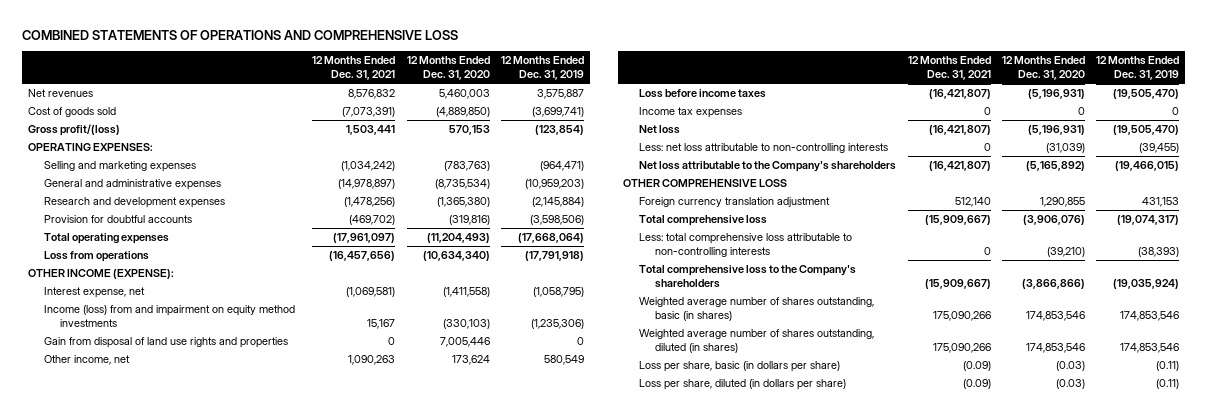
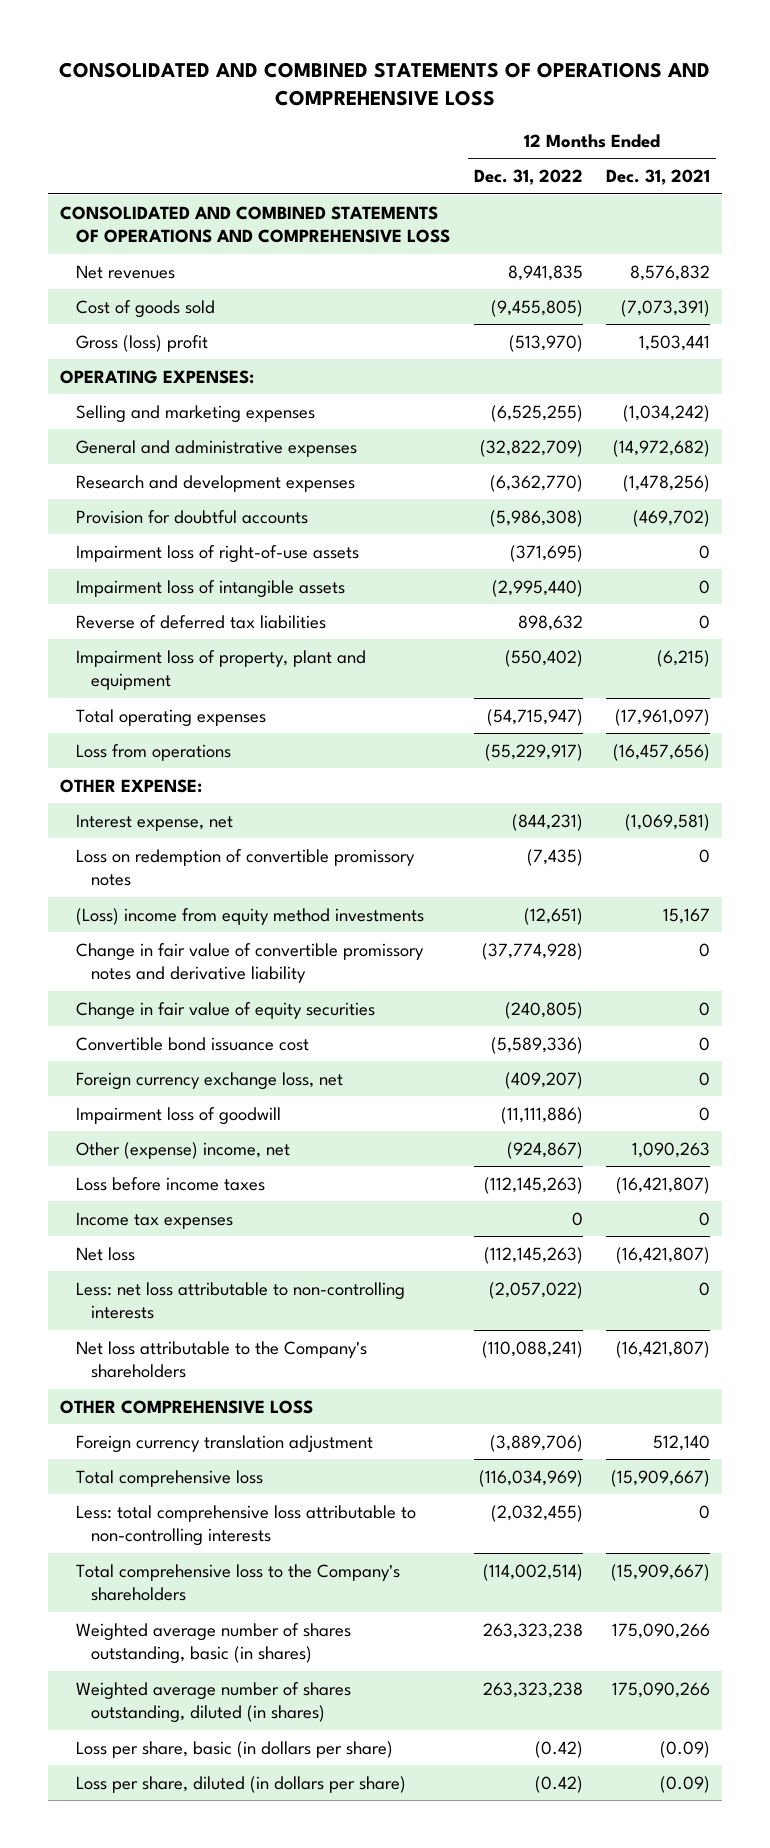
[22,29,459,40] COMBINED STATEMENTS OF OPERATIONS AND COMPREHENSIVE LOSS -> [59,61,711,106] CONSOLIDATED AND COMBINED STATEMENTS OF OPERATIONS AND COMPREHENSIVE LOSS
[406,56,490,81] 12 Months Ended Dec. 31, 2020 -> none
[500,56,584,81] 12 Months Ended Dec. 31, 2019 -> none
none -> [473,169,583,186] Dec. 31, 2022
none -> [59,205,450,244] CONSOLIDATED AND COMBINED STATEMENTS OF OPERATIONS AND COMPREHENSIVE LOSS
[28,124,121,137] Gross profit/(loss) -> [75,334,208,352] Gross (loss) profit
[338,179,396,190] (14,978,897) -> [613,439,711,457] (14,972,682)
none -> [75,544,359,563] Impairment loss of right-of-use assets
none -> [75,579,345,598] Impairment loss of intangible assets
none -> [75,614,326,629] Reverse of deferred tax liabilities
none -> [75,649,366,691] Impairment loss of property, plant and equipment
[28,269,175,280] OTHER INCOME (EXPENSE): -> [59,778,202,793] OTHER EXPENSE:
[43,337,288,349] Gain from disposal of land use rights and properties -> none
none -> [75,848,415,887] Loss on redemption of convertible promissory notes
[43,305,295,328] Income (loss) from and impairment on equity method investments -> [75,907,424,925] (Loss) income from equity method investments
none -> [75,942,424,984] Change in fair value of convertible promissory notes and derivative liability
none -> [75,1001,375,1020] Change in fair value of equity securities
none -> [75,1036,309,1051] Convertible bond issuance cost
none -> [75,1071,343,1090] Foreign currency exchange loss, net
none -> [75,1106,281,1125] Impairment loss of goodwill
[43,355,130,366] Other income, net -> [75,1141,290,1159] Other (expense) income, net

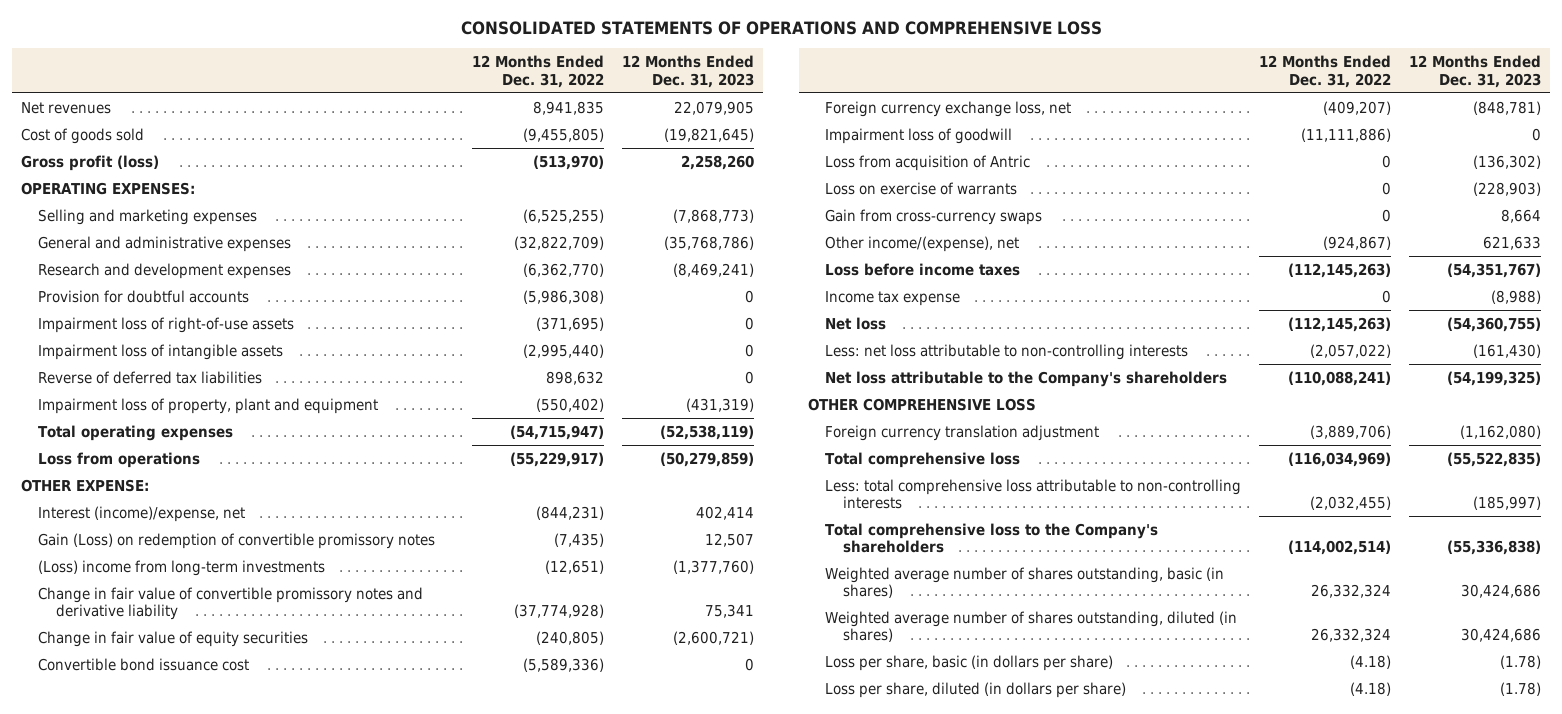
[59,61,711,106] CONSOLIDATED AND COMBINED STATEMENTS OF OPERATIONS AND COMPREHENSIVE LOSS -> [460,20,1102,35] CONSOLIDATED STATEMENTS OF OPERATIONS AND COMPREHENSIVE LOSS
[606,169,711,186] Dec. 31, 2021 -> none
none -> [621,54,754,88] 12 Months Ended Dec. 31, 2023
[59,205,450,244] CONSOLIDATED AND COMBINED STATEMENTS OF OPERATIONS AND COMPREHENSIVE LOSS -> none
[75,334,208,352] Gross (loss) profit -> [20,154,159,171] Gross profit (loss)
[75,813,233,831] Interest expense, net -> [38,505,246,522] Interest (income)/expense, net
[75,848,415,887] Loss on redemption of convertible promissory notes -> [38,532,436,549] Gain (Loss) on redemption of convertible promissory notes
[75,907,424,925] (Loss) income from equity method investments -> [38,559,326,576] (Loss) income from long-term investments
none -> [825,154,1031,171] Loss from acquisition of Antric
none -> [825,181,1018,195] Loss on exercise of warrants
none -> [825,208,1043,225] Gain from cross-currency swaps
[75,1141,290,1159] Other (expense) income, net -> [825,235,1020,252] Other income/(expense), net
[75,1211,233,1229] Income tax expenses -> [825,290,961,306] Income tax expense
[482,1622,583,1639] 263,323,238 -> [1311,584,1392,599] 26,332,324
[482,1681,583,1698] 263,323,238 -> [1311,628,1392,643] 26,332,324
[534,1740,583,1758] (0.42) -> [1350,654,1392,669] (4.18)
[534,1775,583,1793] (0.42) -> [1350,681,1392,696] (4.18)

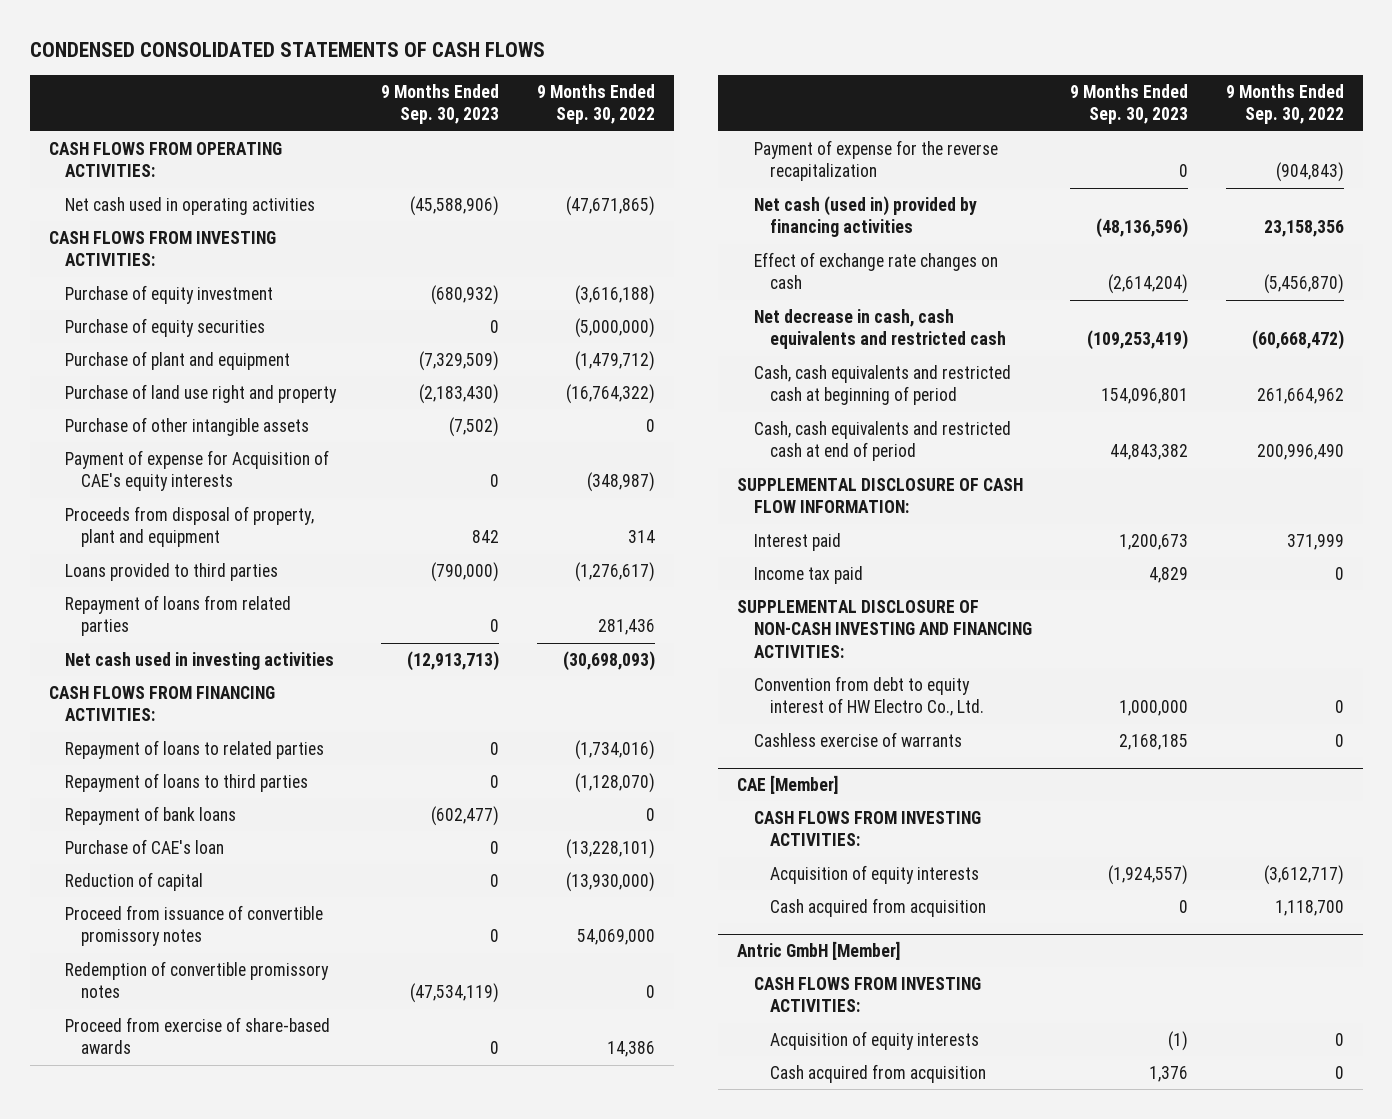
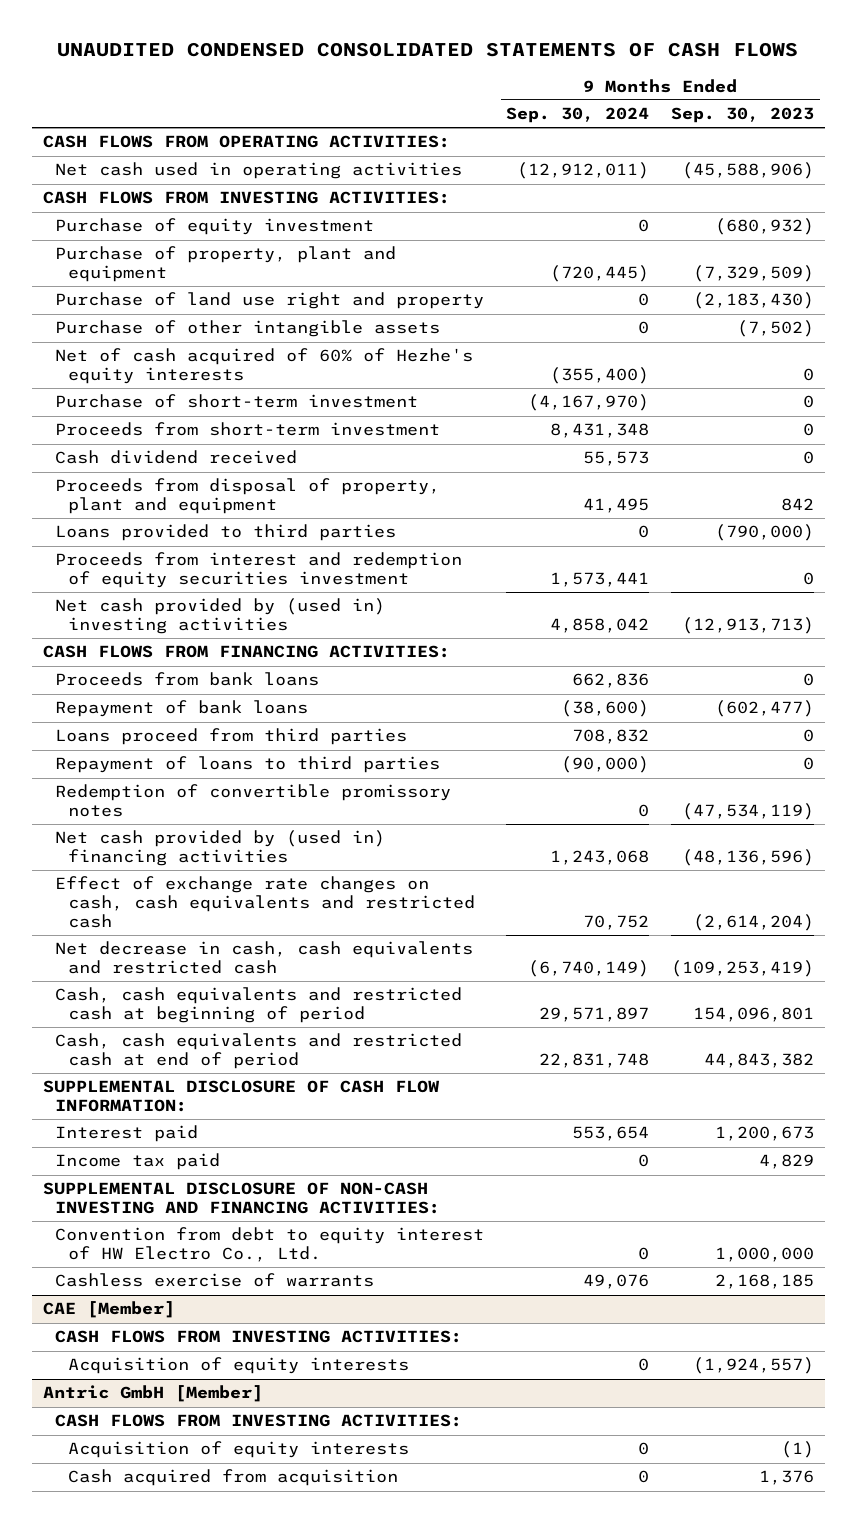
[29,42,545,58] CONDENSED CONSOLIDATED STATEMENTS OF CASH FLOWS -> [57,42,799,58] UNAUDITED CONDENSED CONSOLIDATED STATEMENTS OF CASH FLOWS
[537,83,656,125] 9 Months Ended Sep. 30, 2022 -> none
none -> [506,107,650,124] Sep. 30, 2024
[65,317,266,337] Purchase of equity securities -> none
[65,350,291,370] Purchase of plant and equipment -> [55,246,397,283] Purchase of property, plant and equipment
[65,449,330,492] Payment of expense for Acquisition of CAE's equity interests -> none
none -> [55,348,474,385] Net of cash acquired of 60% of Hezhe's equity interests
none -> [55,394,419,409] Purchase of short-term investment
none -> [55,422,441,437] Proceeds from short-term investment
none -> [55,450,298,465] Cash dividend received
[65,594,292,637] Repayment of loans from related parties -> none
none -> [55,552,463,589] Proceeds from interest and redemption of equity securities investment
[65,651,335,670] Net cash used in investing activities -> [55,598,386,635] Net cash provided by (used in) investing activities
[65,739,325,759] Repayment of loans to related parties -> none
none -> [55,672,320,687] Proceeds from bank loans
[65,838,225,854] Purchase of CAE's loan -> none
[65,871,204,891] Reduction of capital -> none
[65,904,324,947] Proceed from issuance of convertible promissory notes -> none
none -> [55,728,408,746] Loans proceed from third parties
[65,772,309,792] Repayment of loans to third parties -> [55,756,441,774] Repayment of loans to third parties
[65,1016,331,1055] Proceed from exercise of share-based awards -> none
[753,139,998,182] Payment of expense for the reverse recapitalization -> none
[753,195,977,238] Net cash (used in) provided by financing activities -> [55,830,386,867] Net cash provided by (used in) financing activities
[753,251,998,290] Effect of exchange rate changes on cash -> [55,876,475,929] Effect of exchange rate changes on cash, cash equivalents and restricted cash
[769,897,986,917] Cash acquired from acquisition -> none

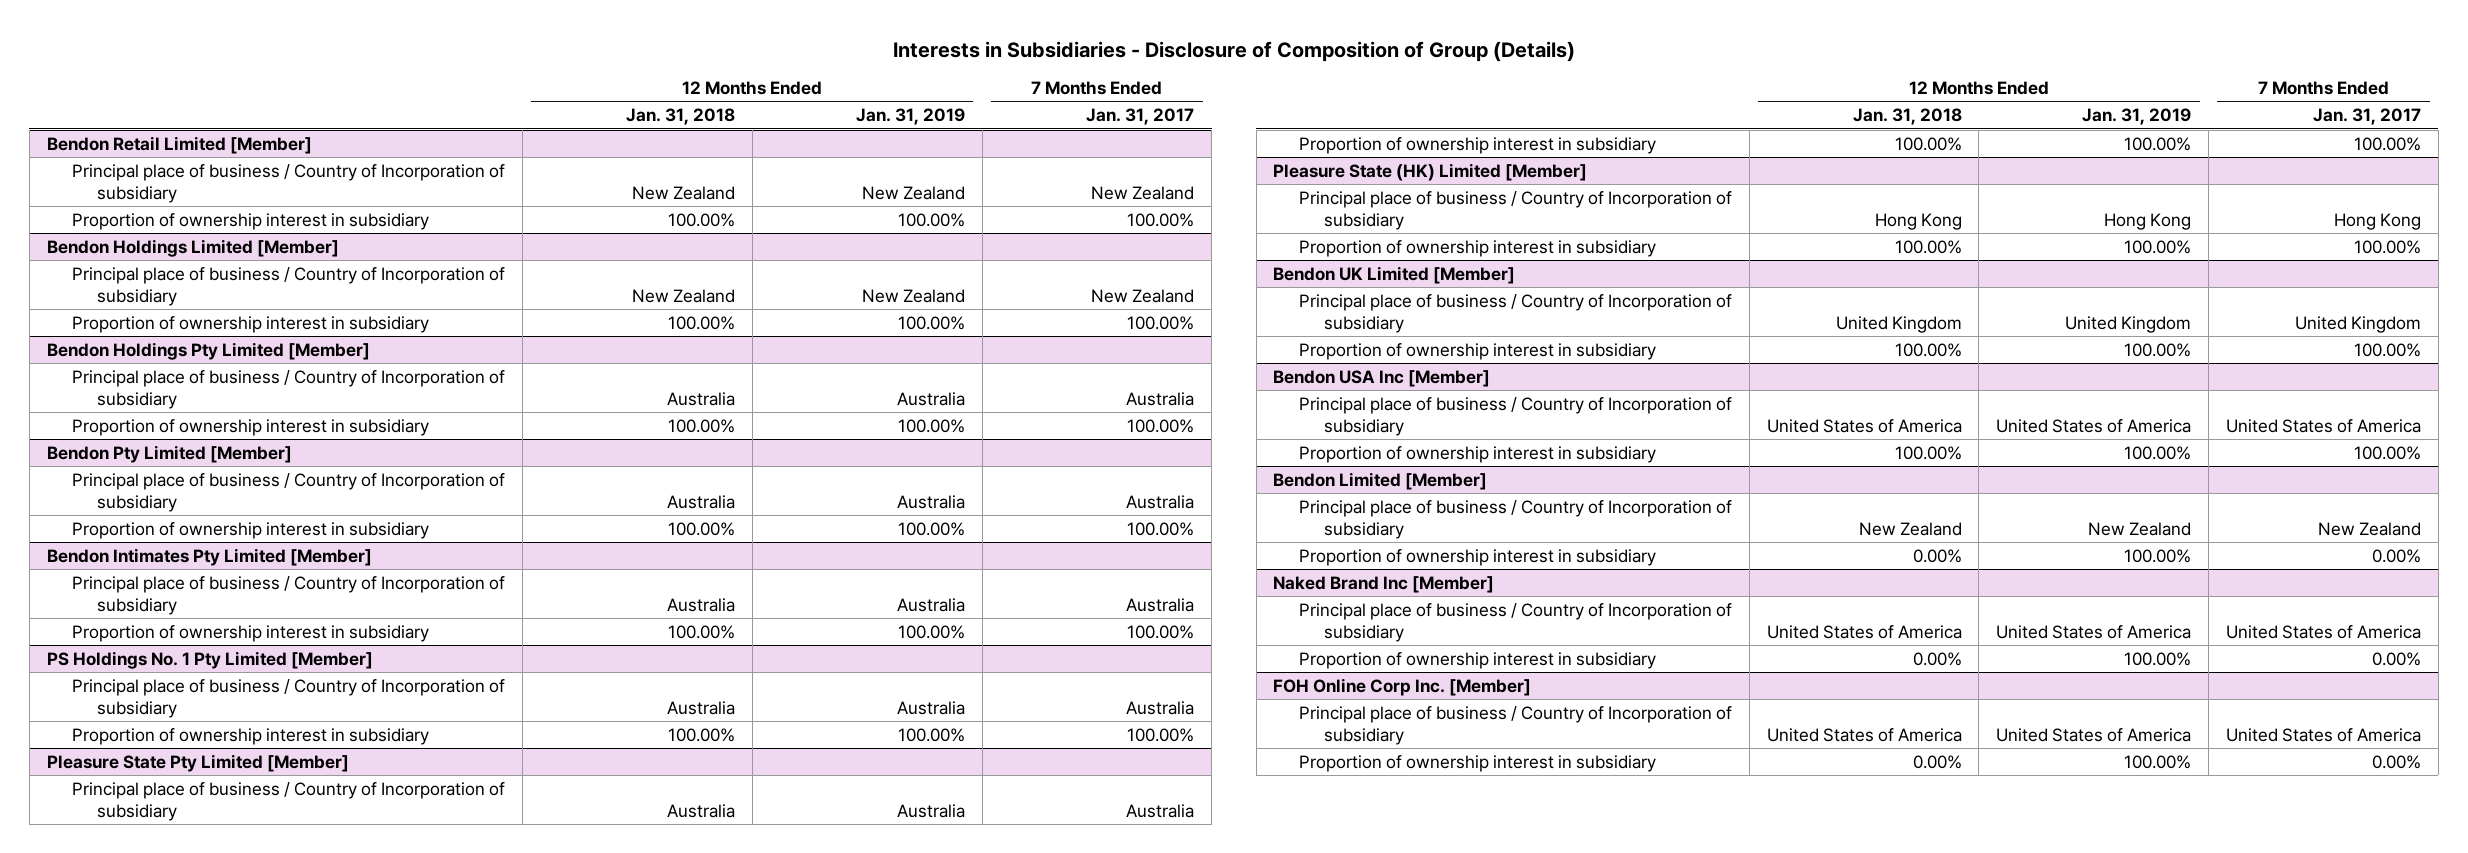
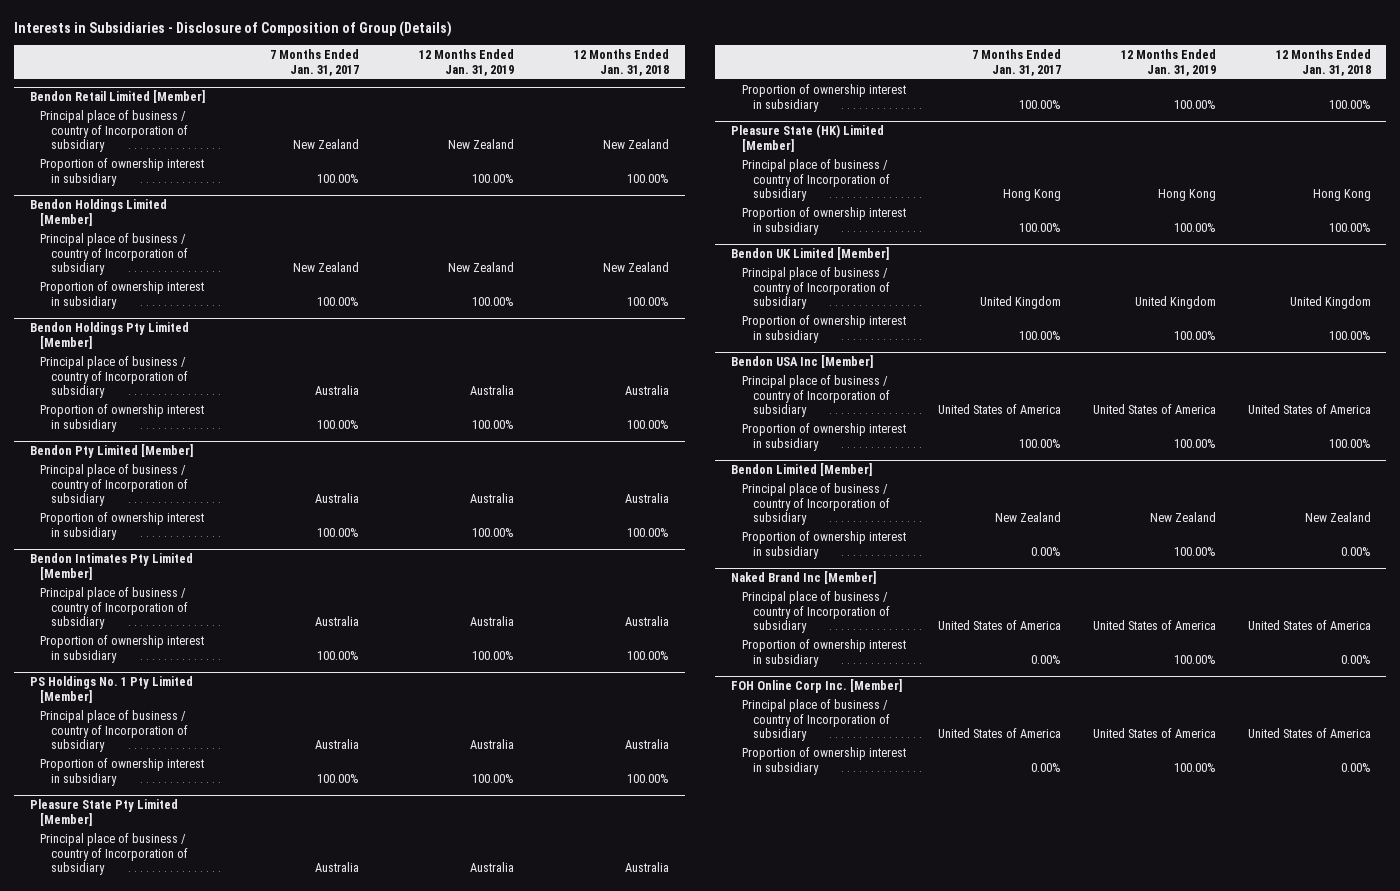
[72,163,506,203] Principal place of business / Country of Incorporation of subsidiary -> [40,109,189,153] Principal place of business / country of Incorporation of subsidiary
[72,266,506,306] Principal place of business / Country of Incorporation of subsidiary -> [40,232,189,276] Principal place of business / country of Incorporation of subsidiary
[72,369,506,409] Principal place of business / Country of Incorporation of subsidiary -> [40,355,189,399] Principal place of business / country of Incorporation of subsidiary
[72,472,506,512] Principal place of business / Country of Incorporation of subsidiary -> [40,463,189,507] Principal place of business / country of Incorporation of subsidiary
[72,575,506,615] Principal place of business / Country of Incorporation of subsidiary -> [40,586,189,630] Principal place of business / country of Incorporation of subsidiary
[72,678,506,718] Principal place of business / Country of Incorporation of subsidiary -> [40,709,189,753] Principal place of business / country of Incorporation of subsidiary
[72,781,506,821] Principal place of business / Country of Incorporation of subsidiary -> [40,832,189,876] Principal place of business / country of Incorporation of subsidiary
[1298,190,1732,230] Principal place of business / Country of Incorporation of subsidiary -> [742,158,890,202] Principal place of business / country of Incorporation of subsidiary
[1298,293,1732,333] Principal place of business / Country of Incorporation of subsidiary -> [742,266,890,310] Principal place of business / country of Incorporation of subsidiary
[1298,396,1732,436] Principal place of business / Country of Incorporation of subsidiary -> [742,374,890,418] Principal place of business / country of Incorporation of subsidiary
[1298,499,1732,539] Principal place of business / Country of Incorporation of subsidiary -> [742,482,890,526] Principal place of business / country of Incorporation of subsidiary
[1298,602,1732,642] Principal place of business / Country of Incorporation of subsidiary -> [742,590,890,634] Principal place of business / country of Incorporation of subsidiary
[1298,705,1732,745] Principal place of business / Country of Incorporation of subsidiary -> [742,698,890,742] Principal place of business / country of Incorporation of subsidiary

